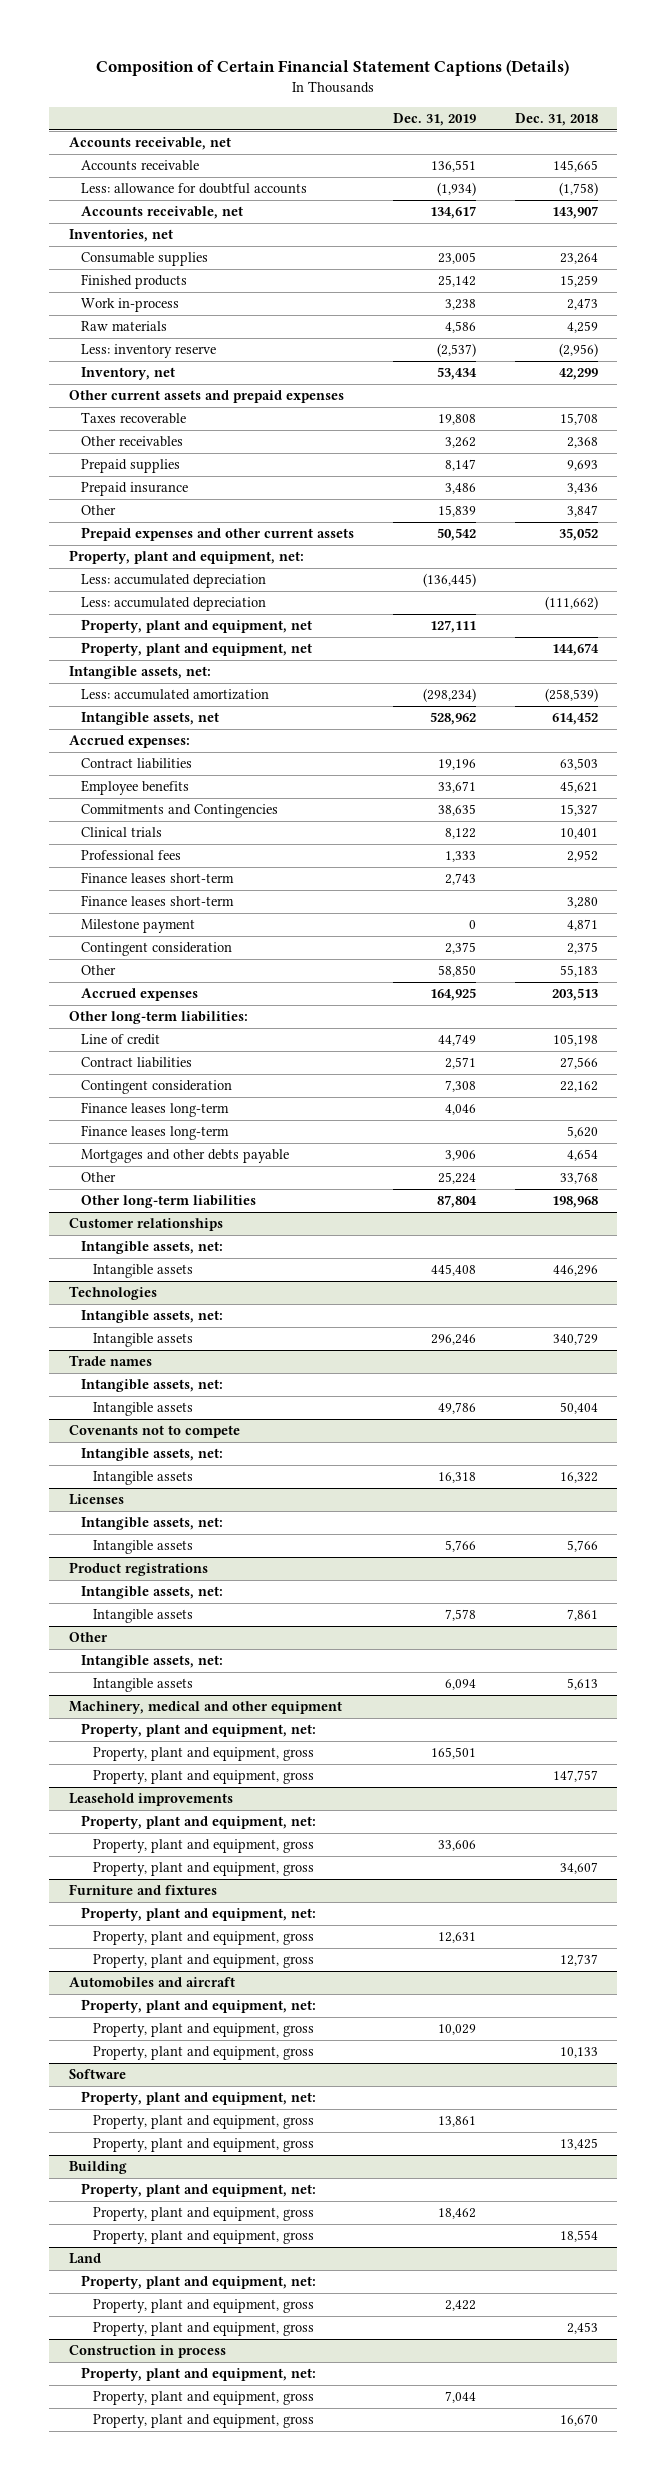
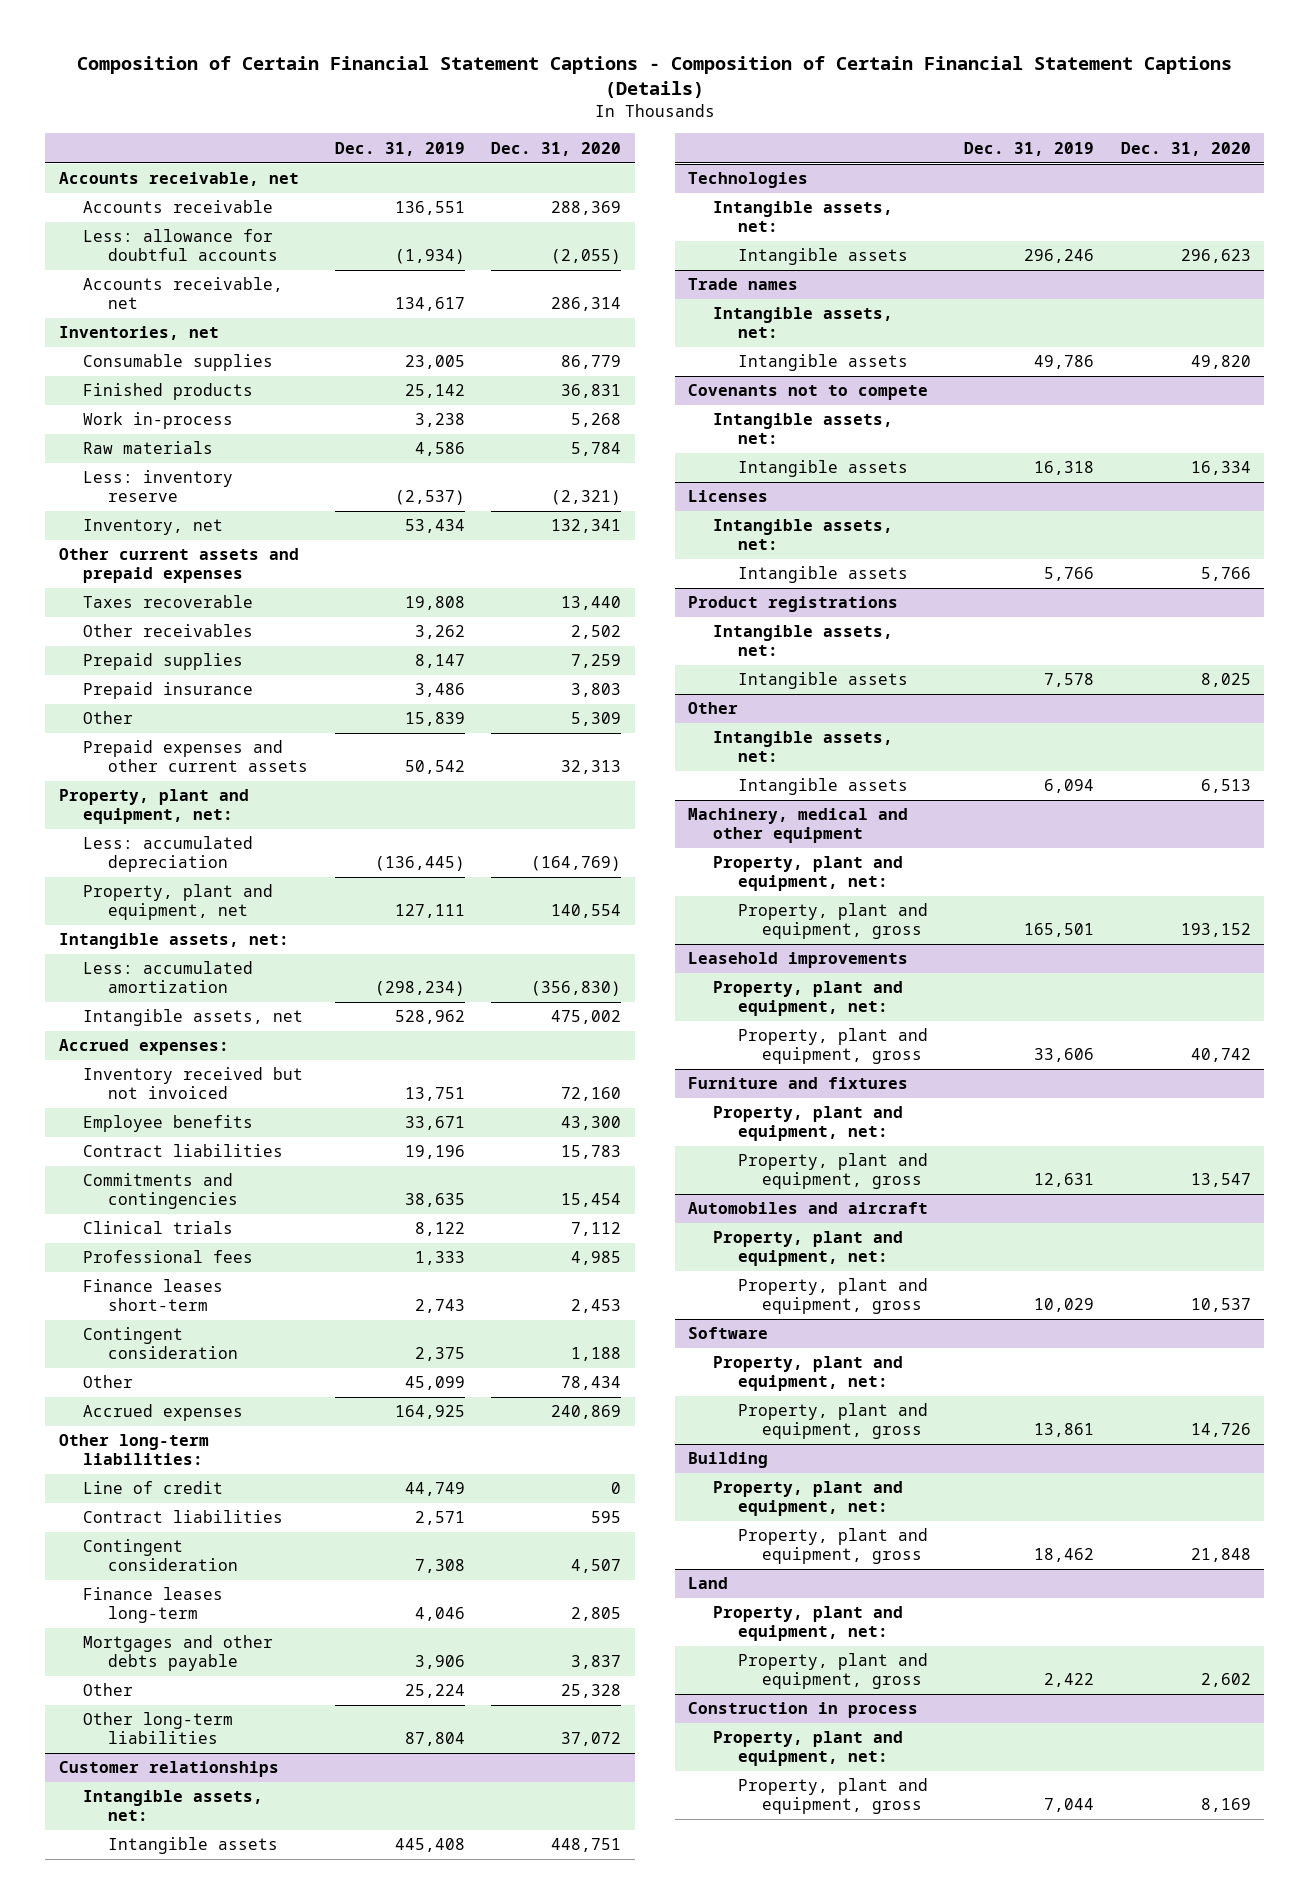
[96,60,570,77] Composition of Certain Financial Statement Captions (Details) -> [76,56,1232,99] Composition of Certain Financial Statement Captions - Composition of Certain Financial Statement Captions (Details)
[514,112,598,126] Dec. 31, 2018 -> none
none -> [491,141,622,156] Dec. 31, 2020
[80,597,266,612] Less: accumulated depreciation -> none
[80,642,312,657] Property, plant and equipment, net -> none
none -> [83,1067,304,1100] Inventory received but not invoiced
[80,758,192,770] Contract liabilities -> [83,1144,284,1158] Contract liabilities
[80,804,278,819] Commitments and Contingencies -> [83,1173,238,1210] Commitments and contingencies
[80,895,234,907] Finance leases short-term -> none
[80,919,195,934] Milestone payment -> none
[437,965,476,978] 58,850 -> [404,1376,465,1391] 45,099
[80,1125,229,1141] Finance leases long-term -> none
[93,1770,315,1785] Property, plant and equipment, gross -> none
[93,1862,315,1877] Property, plant and equipment, gross -> none
[93,1954,315,1969] Property, plant and equipment, gross -> none
[93,2046,315,2061] Property, plant and equipment, gross -> none
[93,2138,315,2153] Property, plant and equipment, gross -> none
[93,2230,315,2245] Property, plant and equipment, gross -> none
[93,2322,315,2337] Property, plant and equipment, gross -> none
[93,2414,315,2429] Property, plant and equipment, gross -> none

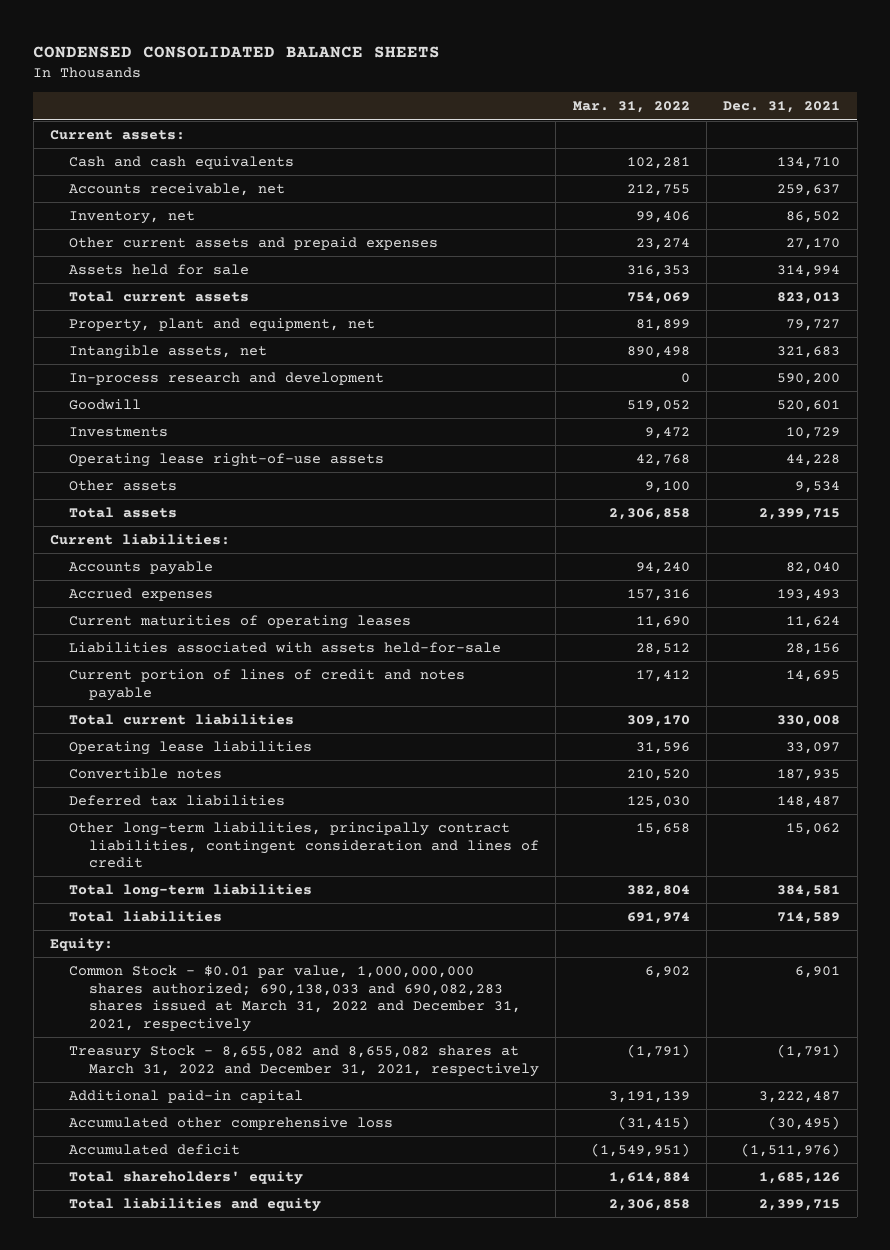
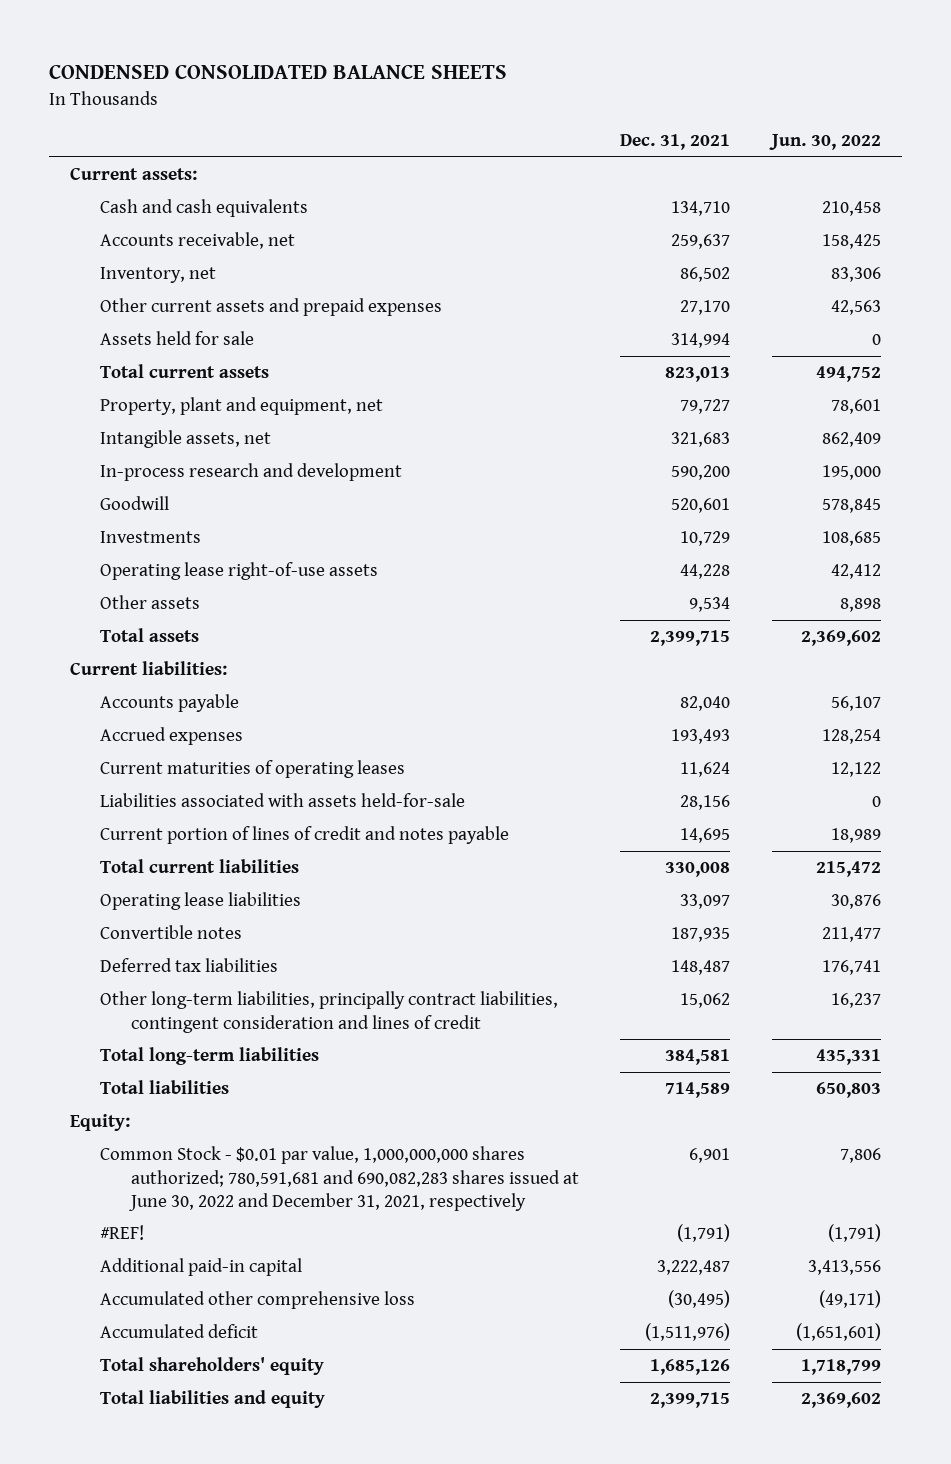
[572,101,690,114] Mar. 31, 2022 -> none
none -> [768,134,881,151] Jun. 30, 2022
[69,964,521,1032] Common Stock - $0.01 par value, 1,000,000,000 shares authorized; 690,138,033 and 690,082,283 shares issued at March 31, 2022 and December 31, 2021, respectively -> [100,1146,579,1211] Common Stock - $0.01 par value, 1,000,000,000 shares authorized; 780,591,681 and 690,082,283 shares issued at June 30, 2022 and December 31, 2021, respectively
[69,1044,539,1077] Treasury Stock - 8,655,082 and 8,655,082 shares at March 31, 2022 and December 31, 2021, respectively -> [100,1225,145,1241] #REF!

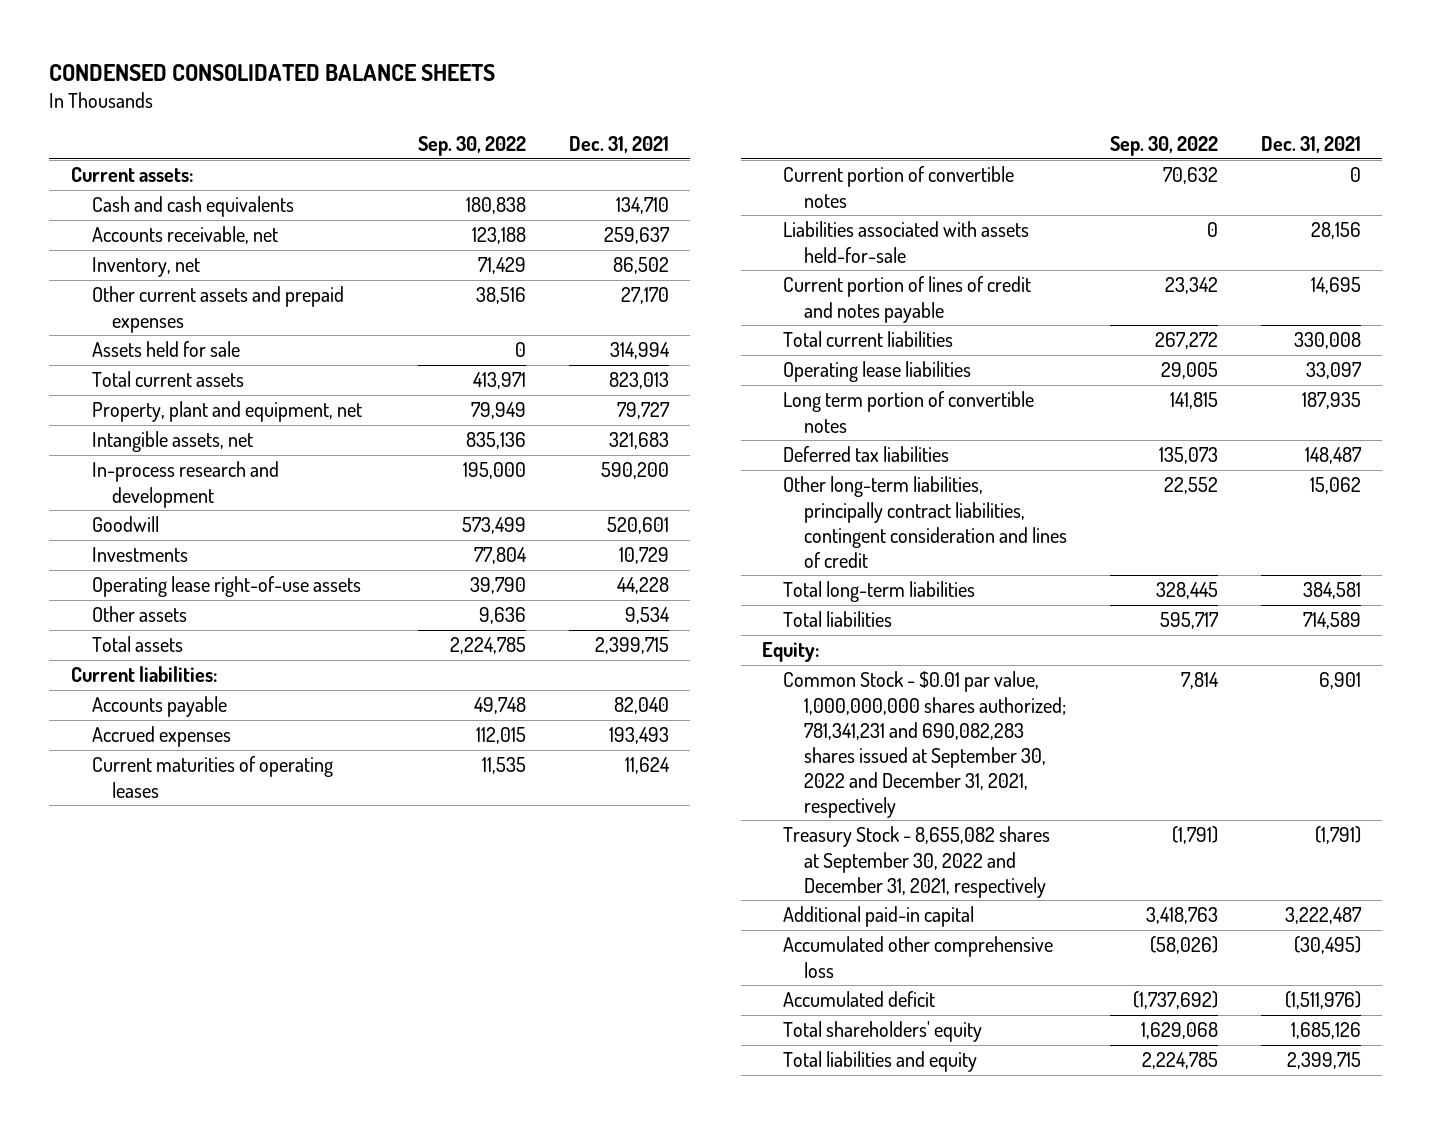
[768,134,881,151] Jun. 30, 2022 -> none
none -> [418,135,527,156] Sep. 30, 2022
none -> [783,166,1015,208] Current portion of convertible notes
[100,925,243,940] Convertible notes -> [783,391,1035,433] Long term portion of convertible notes
[100,1146,579,1211] Common Stock - $0.01 par value, 1,000,000,000 shares authorized; 780,591,681 and 690,082,283 shares issued at June 30, 2022 and December 31, 2021, respectively -> [783,671,1066,818] Common Stock - $0.01 par value, 1,000,000,000 shares authorized; 781,341,231 and 690,082,283 shares issued at September 30, 2022 and December 31, 2021, respectively
[100,1225,145,1241] #REF! -> [783,826,1051,898] Treasury Stock - 8,655,082 shares at September 30, 2022 and December 31, 2021, respectively

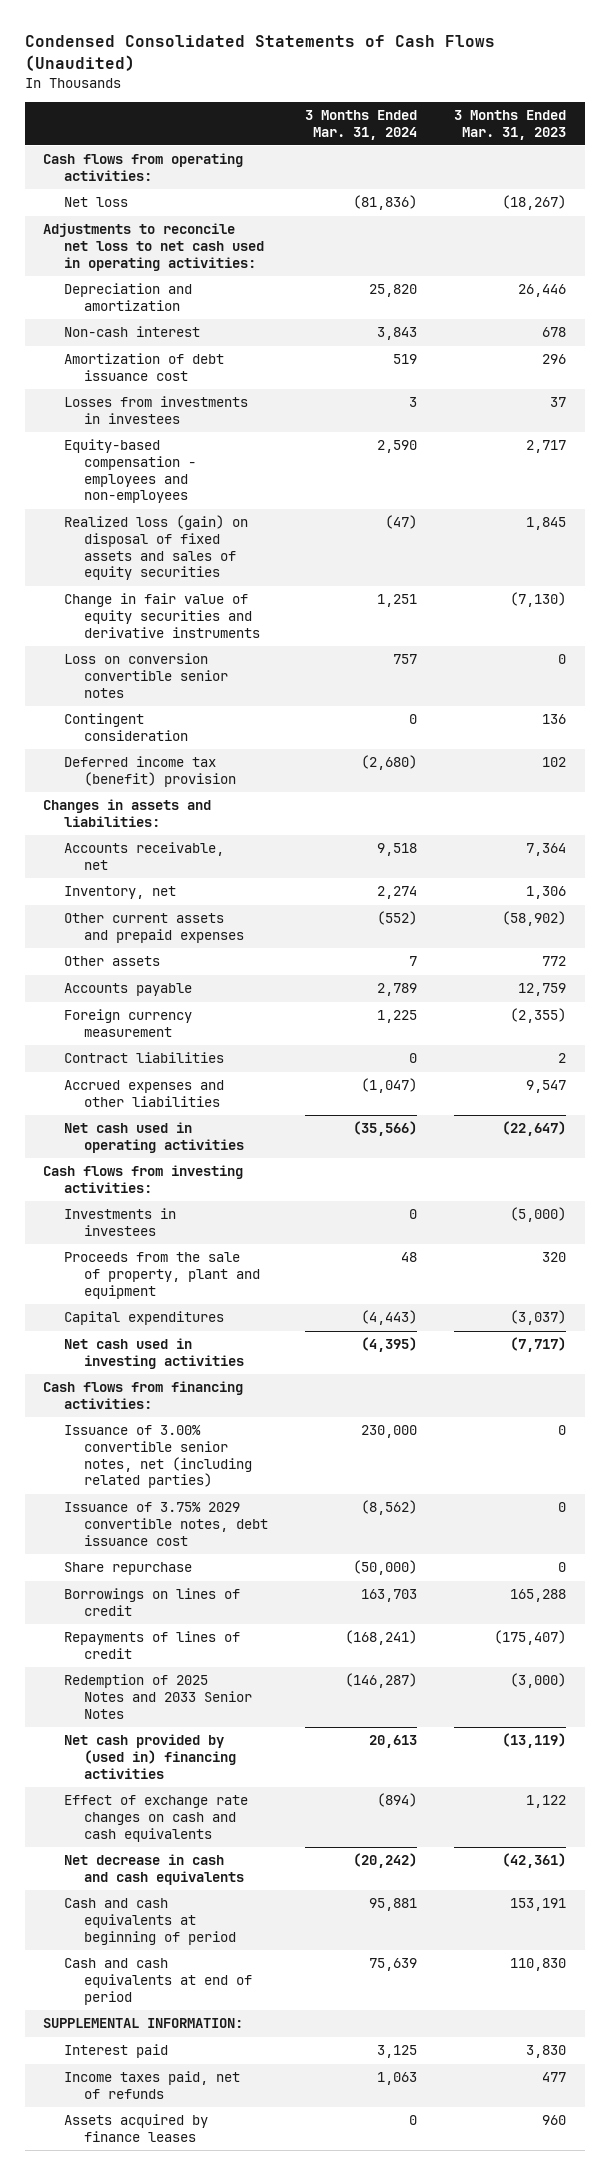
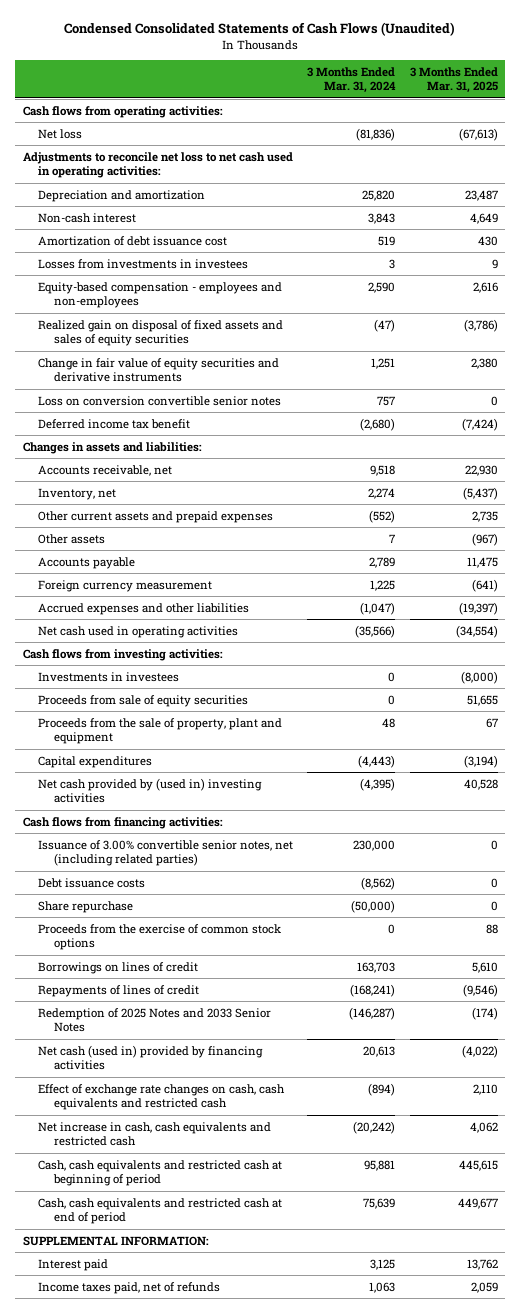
[454,110,567,140] 3 Months Ended Mar. 31, 2023 -> none
none -> [409,66,498,94] 3 Months Ended Mar. 31, 2025
[63,515,248,581] Realized loss (gain) on disposal of fixed assets and sales of equity securities -> [38,319,284,347] Realized gain on disposal of fixed assets and sales of equity securities
[63,713,189,742] Contingent consideration -> none
[63,756,237,788] Deferred income tax (benefit) provision -> [38,418,191,429] Deferred income tax benefit
[63,1052,224,1064] Contract liabilities -> none
none -> [38,694,249,707] Proceeds from sale of equity securities
[63,1338,245,1370] Net cash used in investing activities -> [38,777,263,804] Net cash provided by (used in) investing activities
[63,1502,269,1546] Issuance of 3.75% 2029 convertible notes, debt issuance cost -> [38,877,146,888] Debt issuance costs
none -> [38,923,282,951] Proceeds from the exercise of common stock options
[63,1734,237,1779] Net cash provided by (used in) financing activities -> [38,1044,264,1071] Net cash (used in) provided by financing activities
[63,1795,248,1842] Effect of exchange rate changes on cash and cash equivalents -> [38,1083,286,1111] Effect of exchange rate changes on cash, cash equivalents and restricted cash
[63,1854,245,1886] Net decrease in cash and cash equivalents -> [38,1121,272,1147] Net increase in cash, cash equivalents and restricted cash
[63,1898,237,1945] Cash and cash equivalents at beginning of period -> [38,1159,283,1187] Cash, cash equivalents and restricted cash at beginning of period
[63,1958,253,2005] Cash and cash equivalents at end of period -> [38,1197,283,1225] Cash, cash equivalents and restricted cash at end of period
[63,2114,208,2143] Assets acquired by finance leases -> none

